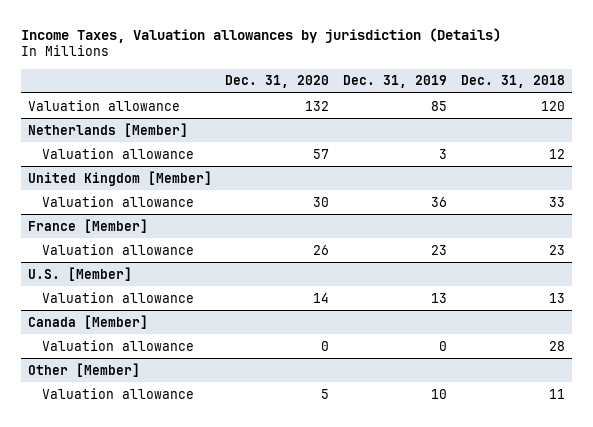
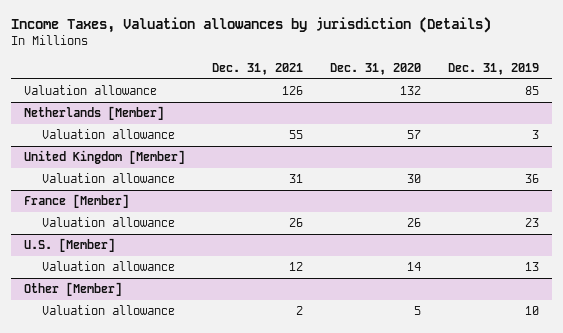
[461,75,566,89] Dec. 31, 2018 -> none
none -> [212,62,304,75] Dec. 31, 2021
[27,314,148,329] Canada [Member] -> none
[42,339,195,351] Valuation allowance -> none

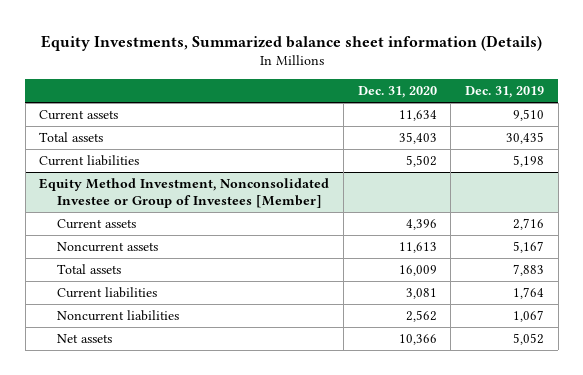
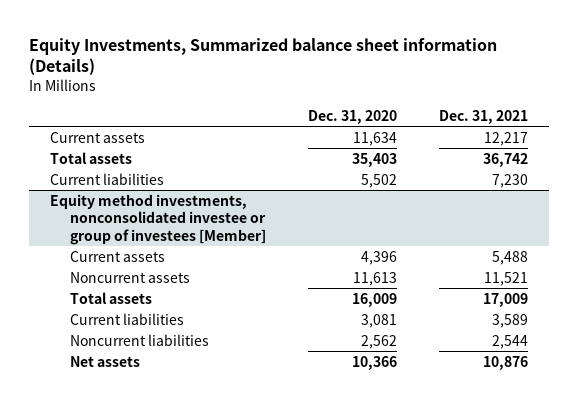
[464,86,544,99] Dec. 31, 2019 -> none
none -> [438,109,528,124] Dec. 31, 2021
[39,177,330,209] Equity Method Investment, Nonconsolidated Investee or Group of Investees [Member] -> [49,193,267,245] Equity method investments, nonconsolidated investee or group of investees [Member]

